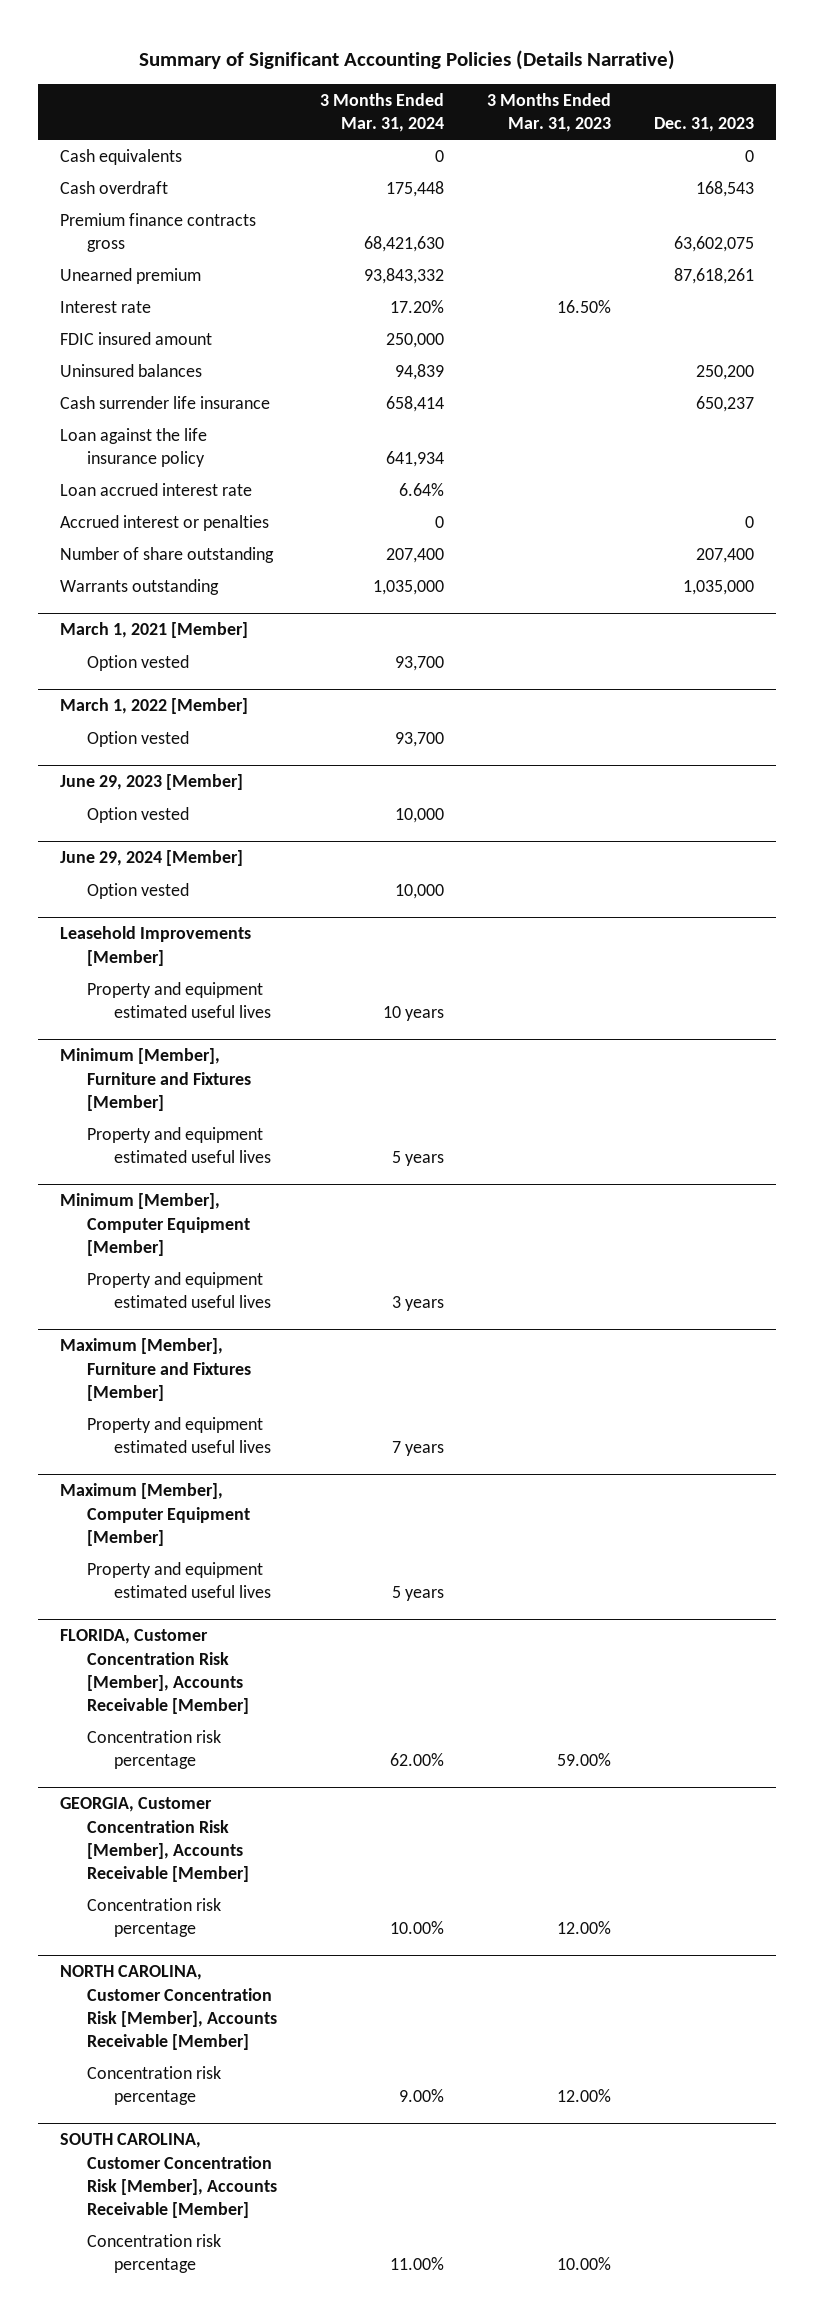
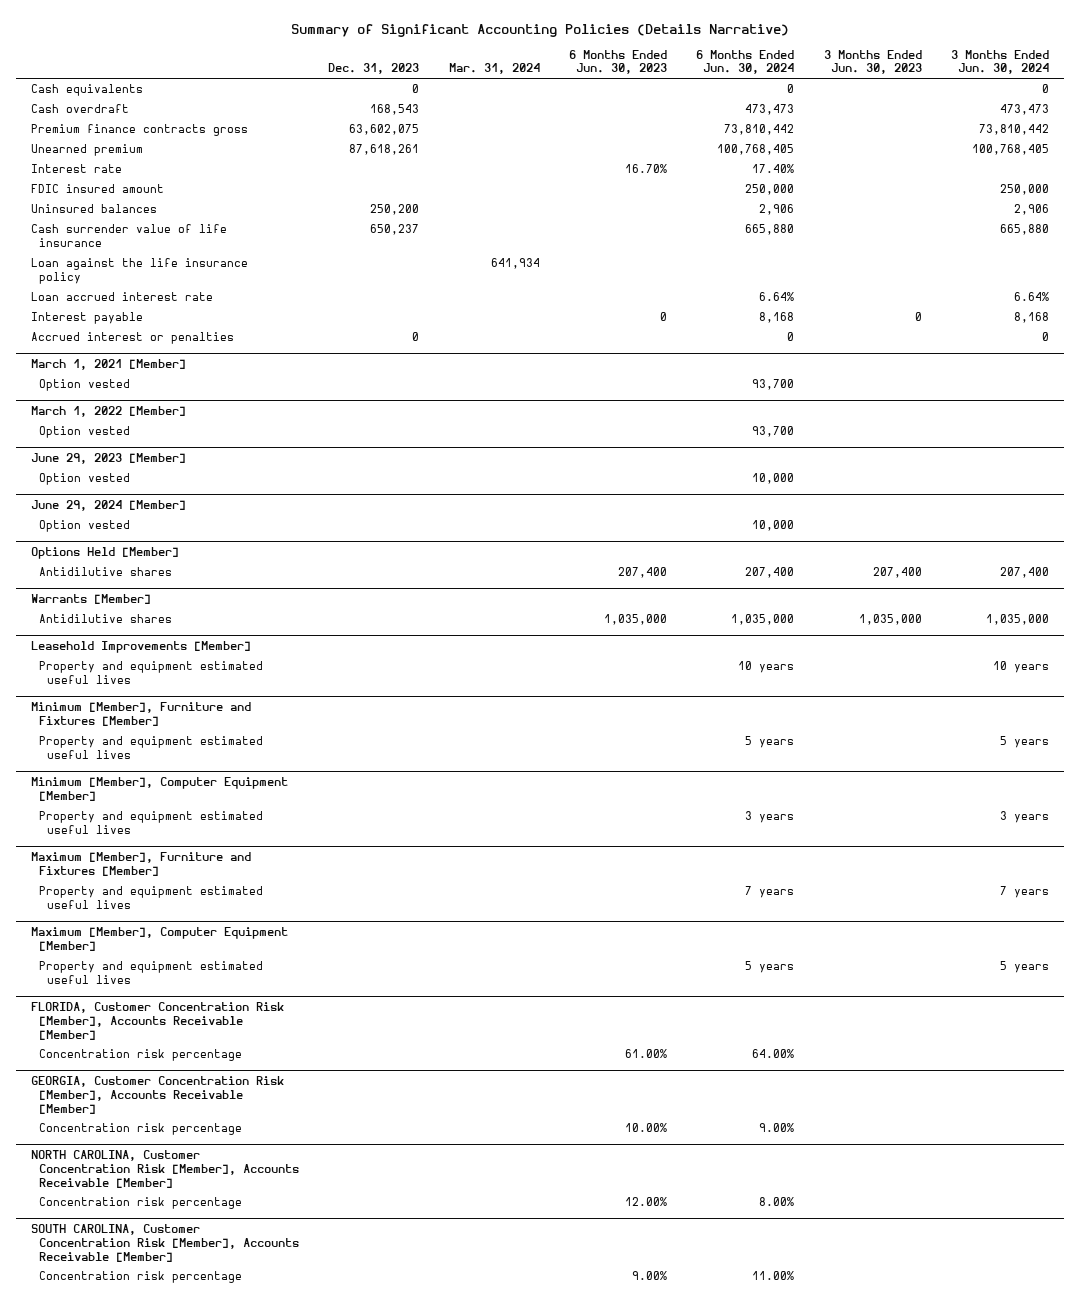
[320,92,445,133] 3 Months Ended Mar. 31, 2024 -> none
[487,92,612,133] 3 Months Ended Mar. 31, 2023 -> none
none -> [448,63,540,75] Mar. 31, 2024
none -> [569,49,668,75] 6 Months Ended Jun. 30, 2023
none -> [696,49,795,75] 6 Months Ended Jun. 30, 2024
none -> [823,49,922,75] 3 Months Ended Jun. 30, 2023
none -> [951,49,1050,75] 3 Months Ended Jun. 30, 2024
[59,395,270,409] Cash surrender life insurance -> [31,224,228,247] Cash surrender value of life insurance
none -> [31,312,144,325] Interest payable
[59,546,274,563] Number of share outstanding -> none
[59,578,219,595] Warrants outstanding -> none
none -> [31,547,180,560] Options Held [Member]
none -> [39,567,173,577] Antidilutive shares
none -> [31,594,152,605] Warrants [Member]
none -> [39,614,173,624] Antidilutive shares

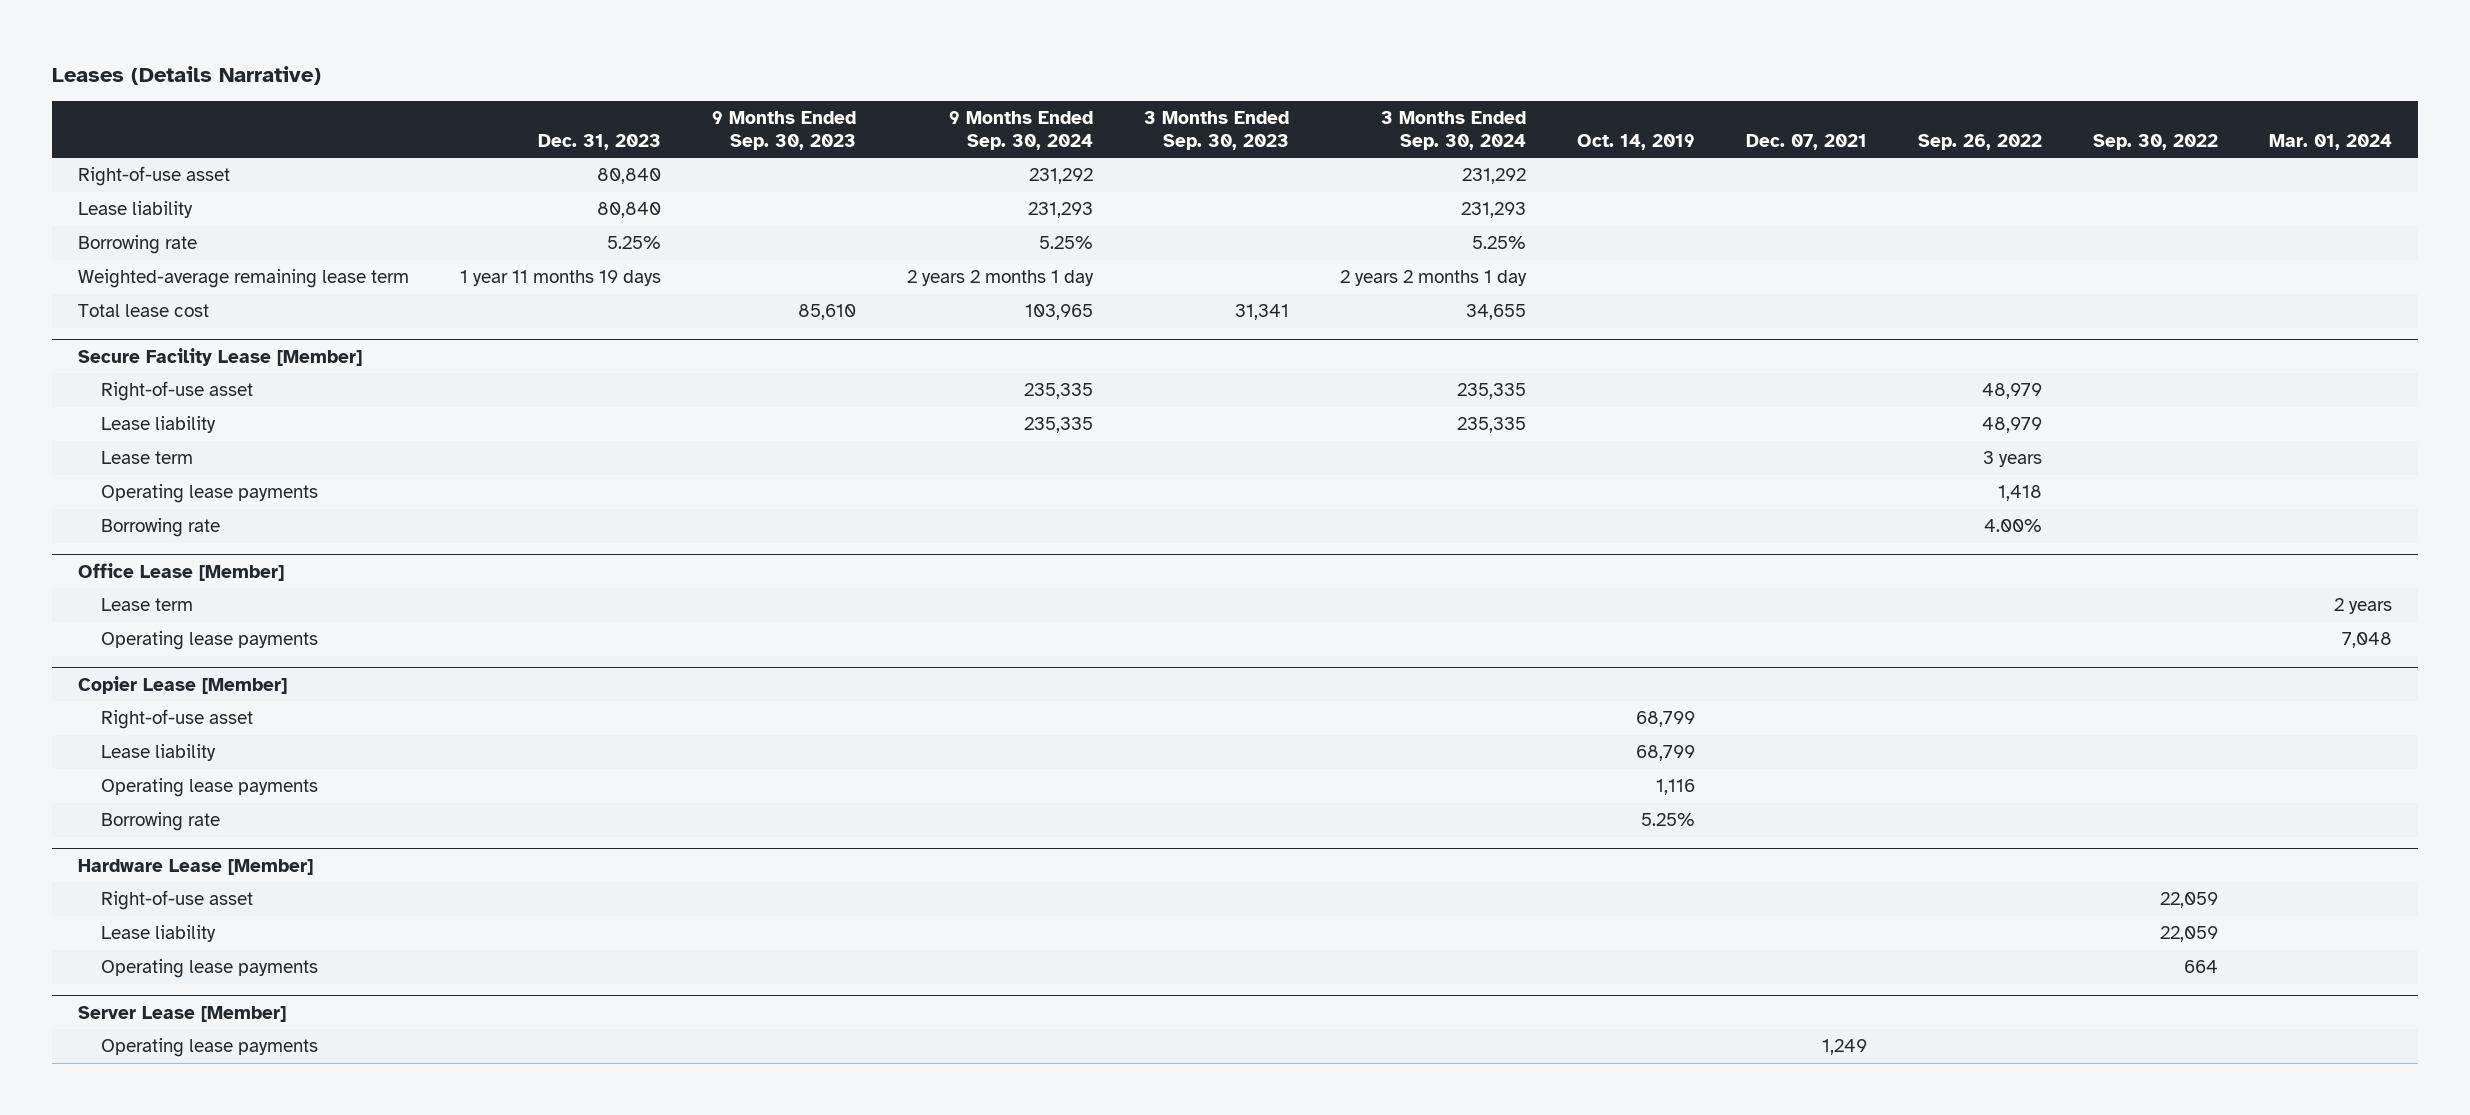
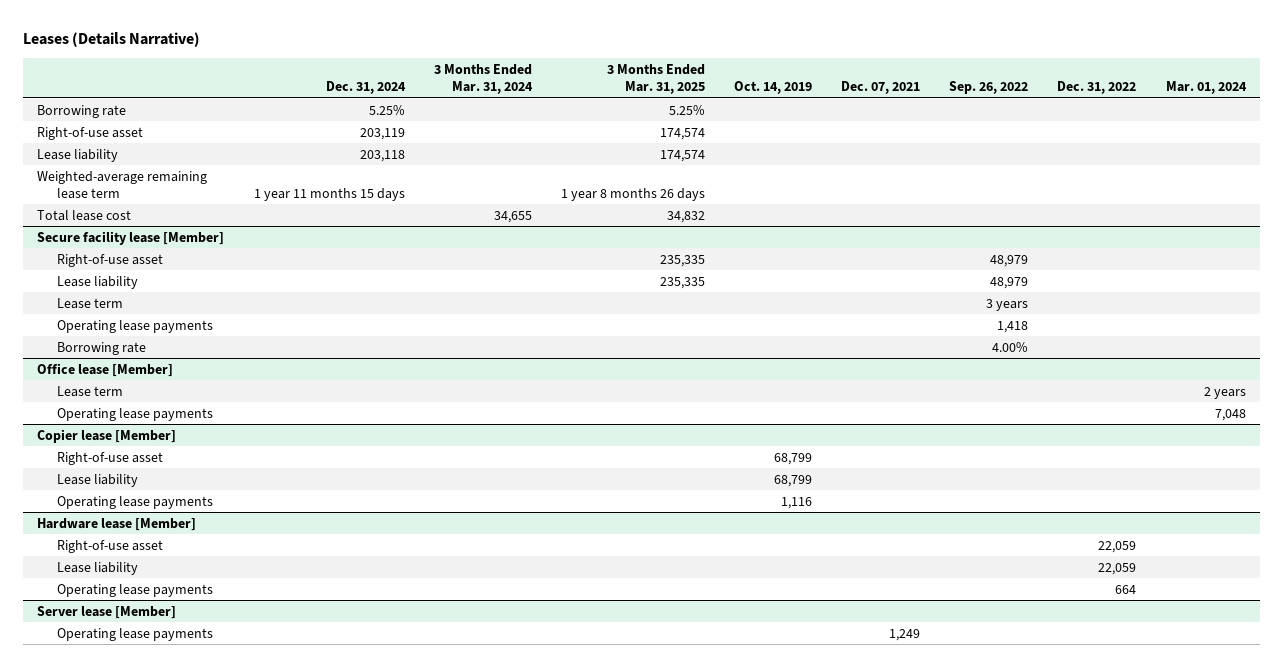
[537,133,661,150] Dec. 31, 2023 -> none
[711,111,856,150] 9 Months Ended Sep. 30, 2023 -> none
[948,111,1093,150] 9 Months Ended Sep. 30, 2024 -> none
[1144,111,1290,150] 3 Months Ended Sep. 30, 2023 -> none
[1381,111,1527,150] 3 Months Ended Sep. 30, 2024 -> none
[2093,133,2219,150] Sep. 30, 2022 -> none
none -> [325,81,406,95] Dec. 31, 2024
none -> [433,63,533,95] 3 Months Ended Mar. 31, 2024
none -> [606,63,705,95] 3 Months Ended Mar. 31, 2025
none -> [1057,81,1137,95] Dec. 31, 2022
[77,235,197,255] Borrowing rate -> [37,104,127,118] Borrowing rate
[77,347,362,366] Secure Facility Lease [Member] -> [37,230,225,245] Secure facility lease [Member]
[77,562,284,581] Office Lease [Member] -> [37,362,174,377] Office lease [Member]
[77,675,287,694] Copier Lease [Member] -> [37,428,177,443] Copier lease [Member]
[101,812,221,832] Borrowing rate -> none
[77,858,313,875] Hardware Lease [Member] -> [37,517,197,531] Hardware lease [Member]
[77,1005,286,1022] Server Lease [Member] -> [37,605,177,619] Server lease [Member]

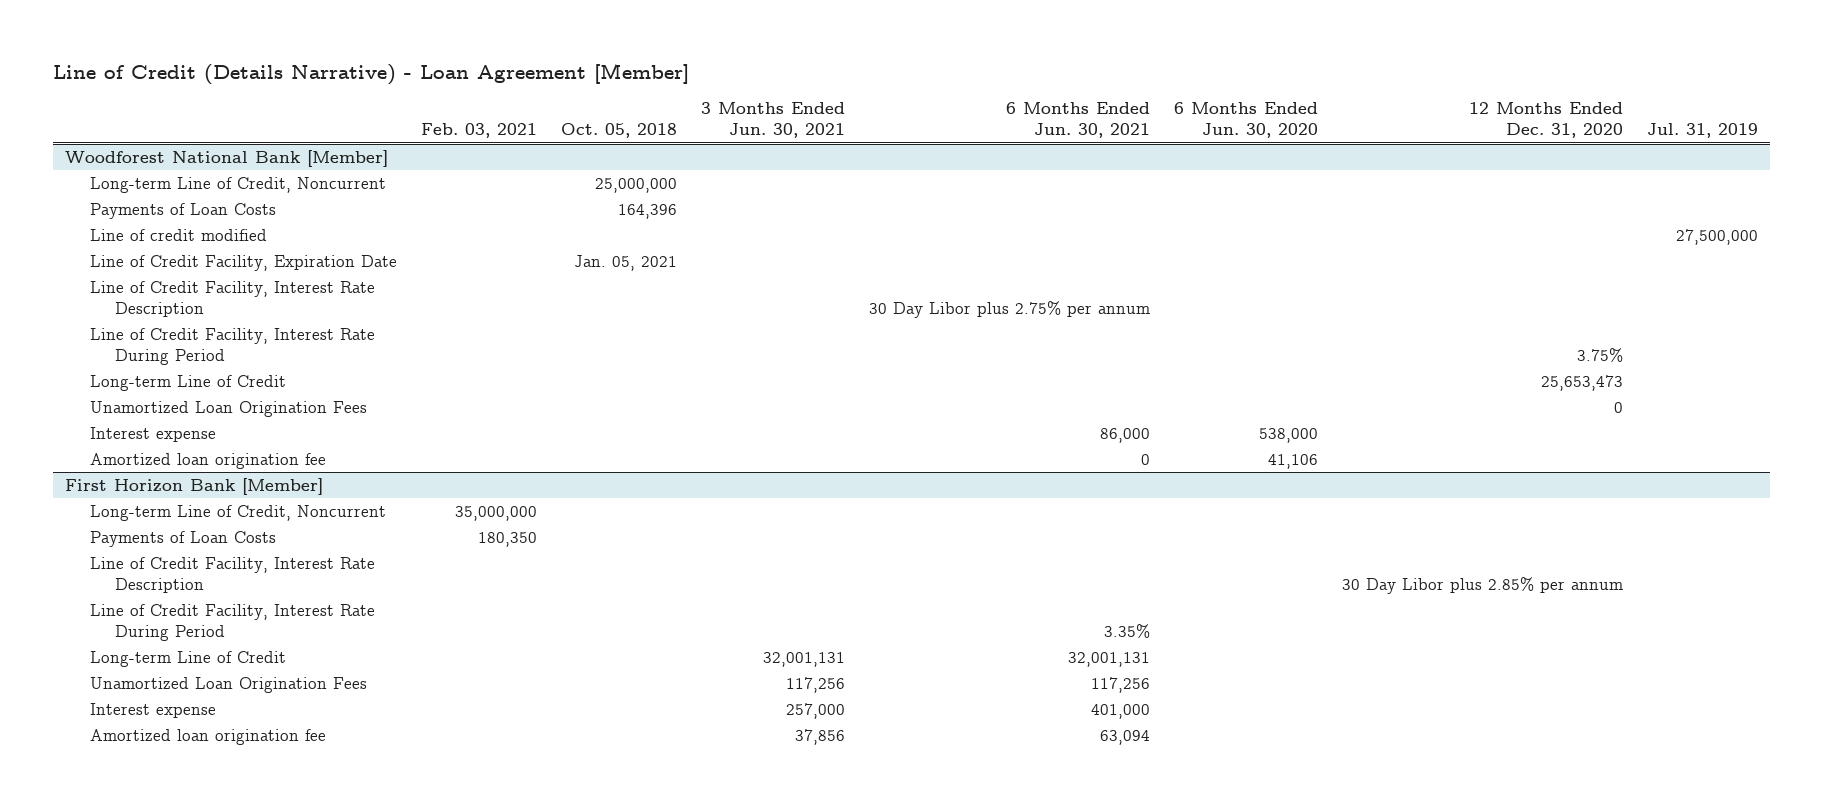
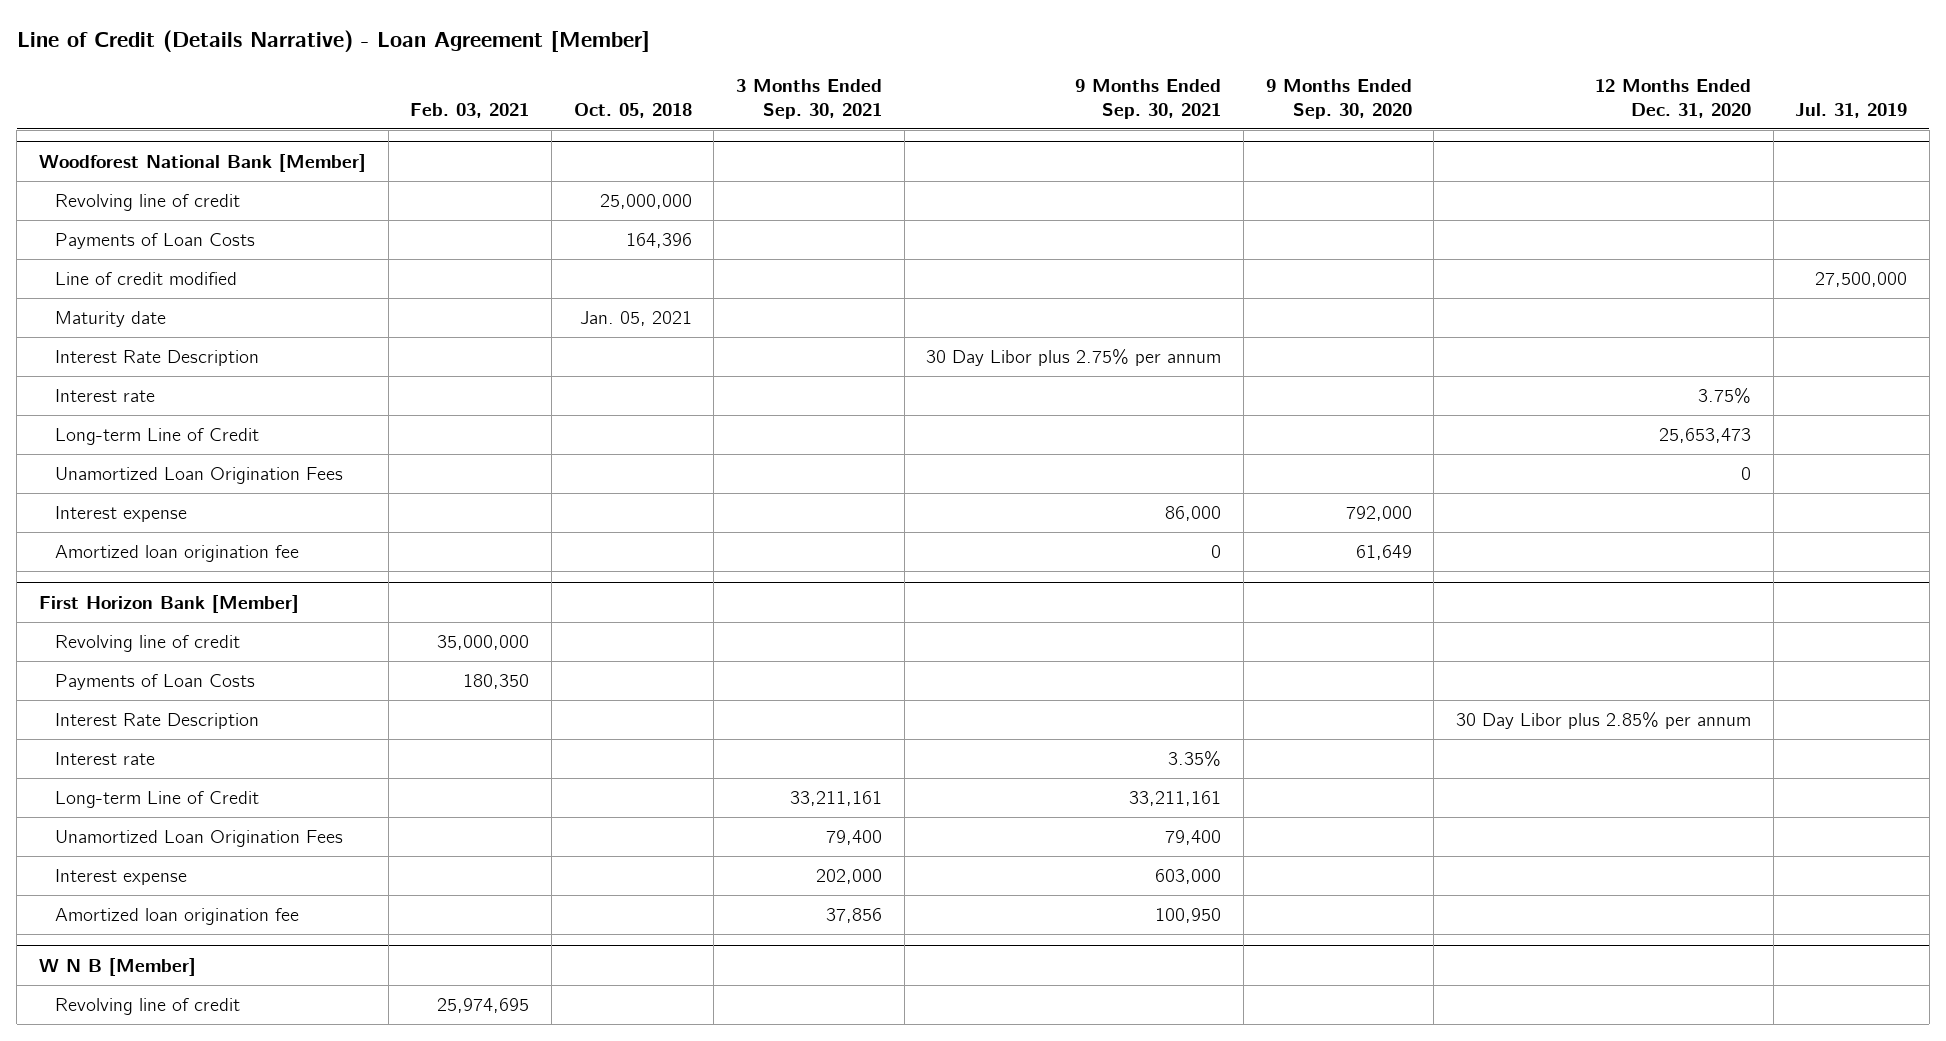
[701,102,846,139] 3 Months Ended Jun. 30, 2021 -> none
[1006,102,1151,139] 6 Months Ended Jun. 30, 2021 -> none
[1174,102,1319,139] 6 Months Ended Jun. 30, 2020 -> none
none -> [736,79,883,119] 3 Months Ended Sep. 30, 2021
none -> [1075,79,1222,119] 9 Months Ended Sep. 30, 2021
none -> [1265,79,1412,119] 9 Months Ended Sep. 30, 2020
[89,176,386,193] Long-term Line of Credit, Noncurrent -> [55,194,241,212] Revolving line of credit
[89,254,397,271] Line of Credit Facility, Expiration Date -> [55,311,167,328] Maturity date
[89,280,375,317] Line of Credit Facility, Interest Rate Description -> [55,350,260,367] Interest Rate Description
[89,327,375,365] Line of Credit Facility, Interest Rate During Period -> [55,389,156,403] Interest rate
[89,504,386,521] Long-term Line of Credit, Noncurrent -> [55,635,241,653] Revolving line of credit
[89,556,375,593] Line of Credit Facility, Interest Rate Description -> [55,713,260,730] Interest Rate Description
[89,603,375,641] Line of Credit Facility, Interest Rate During Period -> [55,752,156,766] Interest rate
none -> [39,958,197,977] W N B [Member]
none -> [55,998,241,1016] Revolving line of credit

